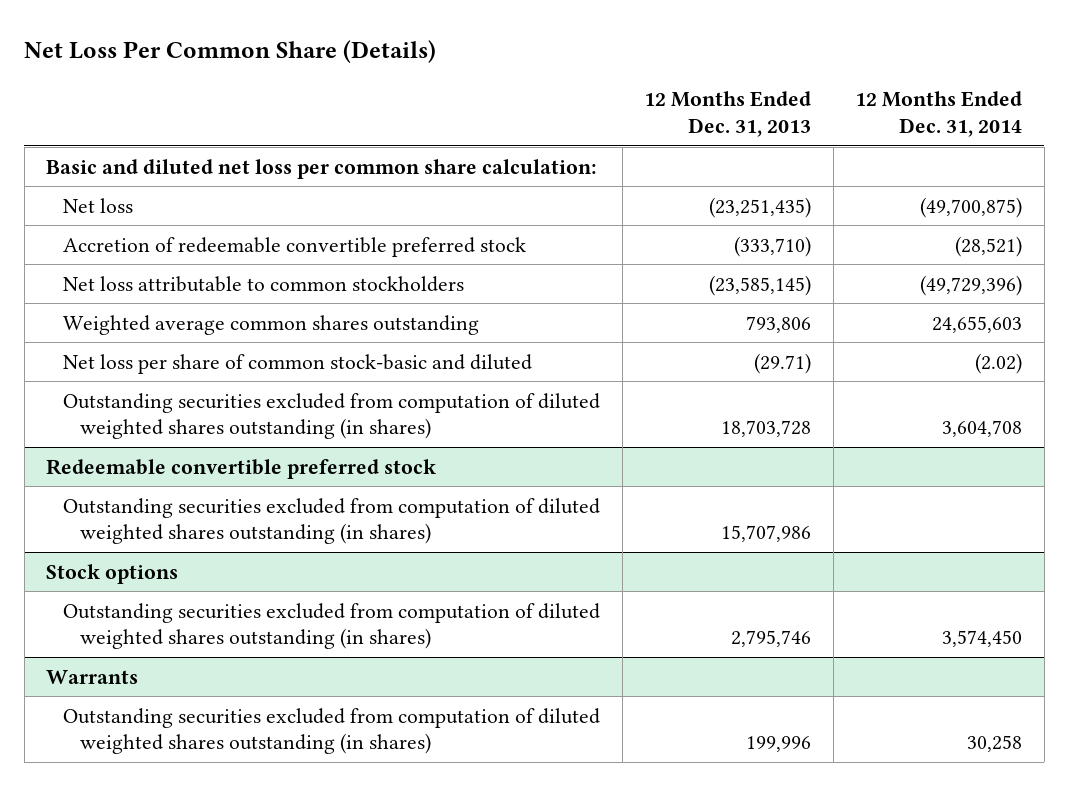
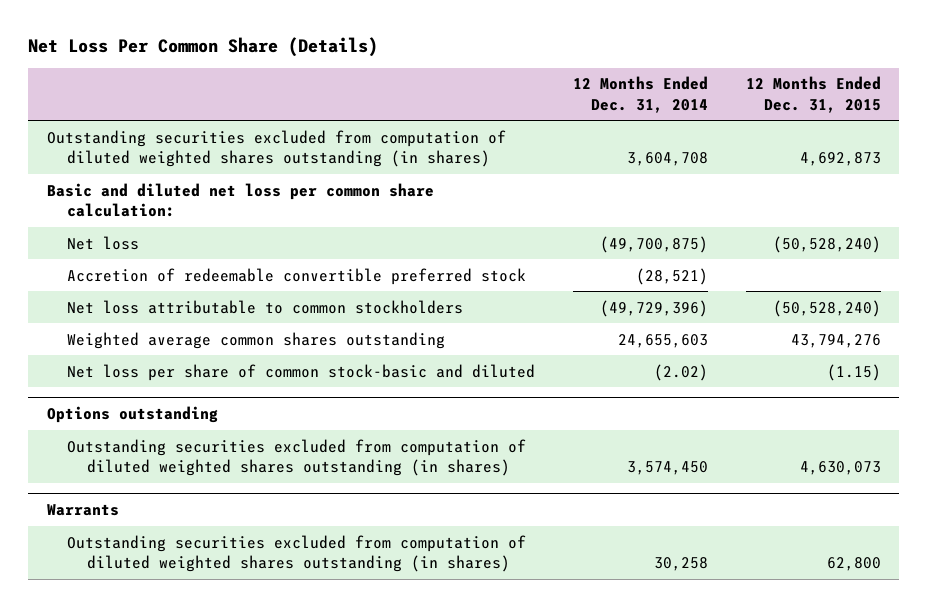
[644,91,812,137] 12 Months Ended Dec. 31, 2013 -> none
none -> [745,76,881,113] 12 Months Ended Dec. 31, 2015
[63,392,601,440] Outstanding securities excluded from computation of diluted weighted shares outstanding (in shares) -> [46,129,506,167] Outstanding securities excluded from computation of diluted weighted shares outstanding (in shares)
[46,458,437,479] Redeemable convertible preferred stock -> none
[63,497,601,545] Outstanding securities excluded from computation of diluted weighted shares outstanding (in shares) -> none
[46,563,179,584] Stock options -> [46,405,218,423] Options outstanding

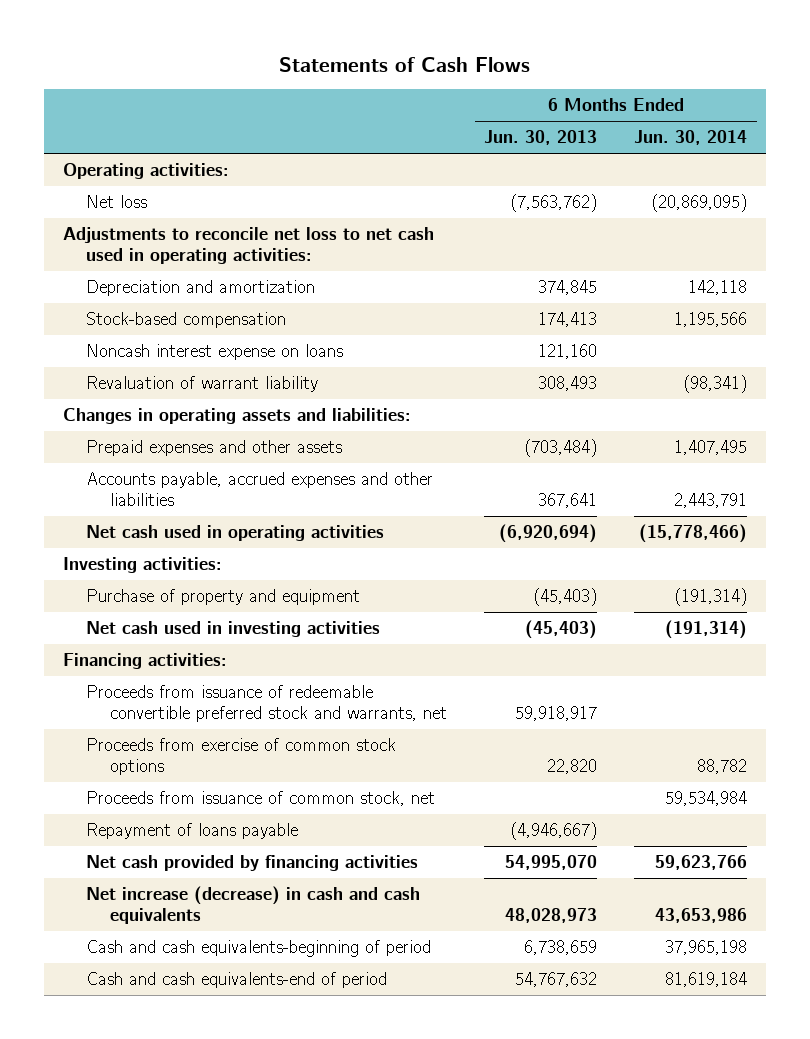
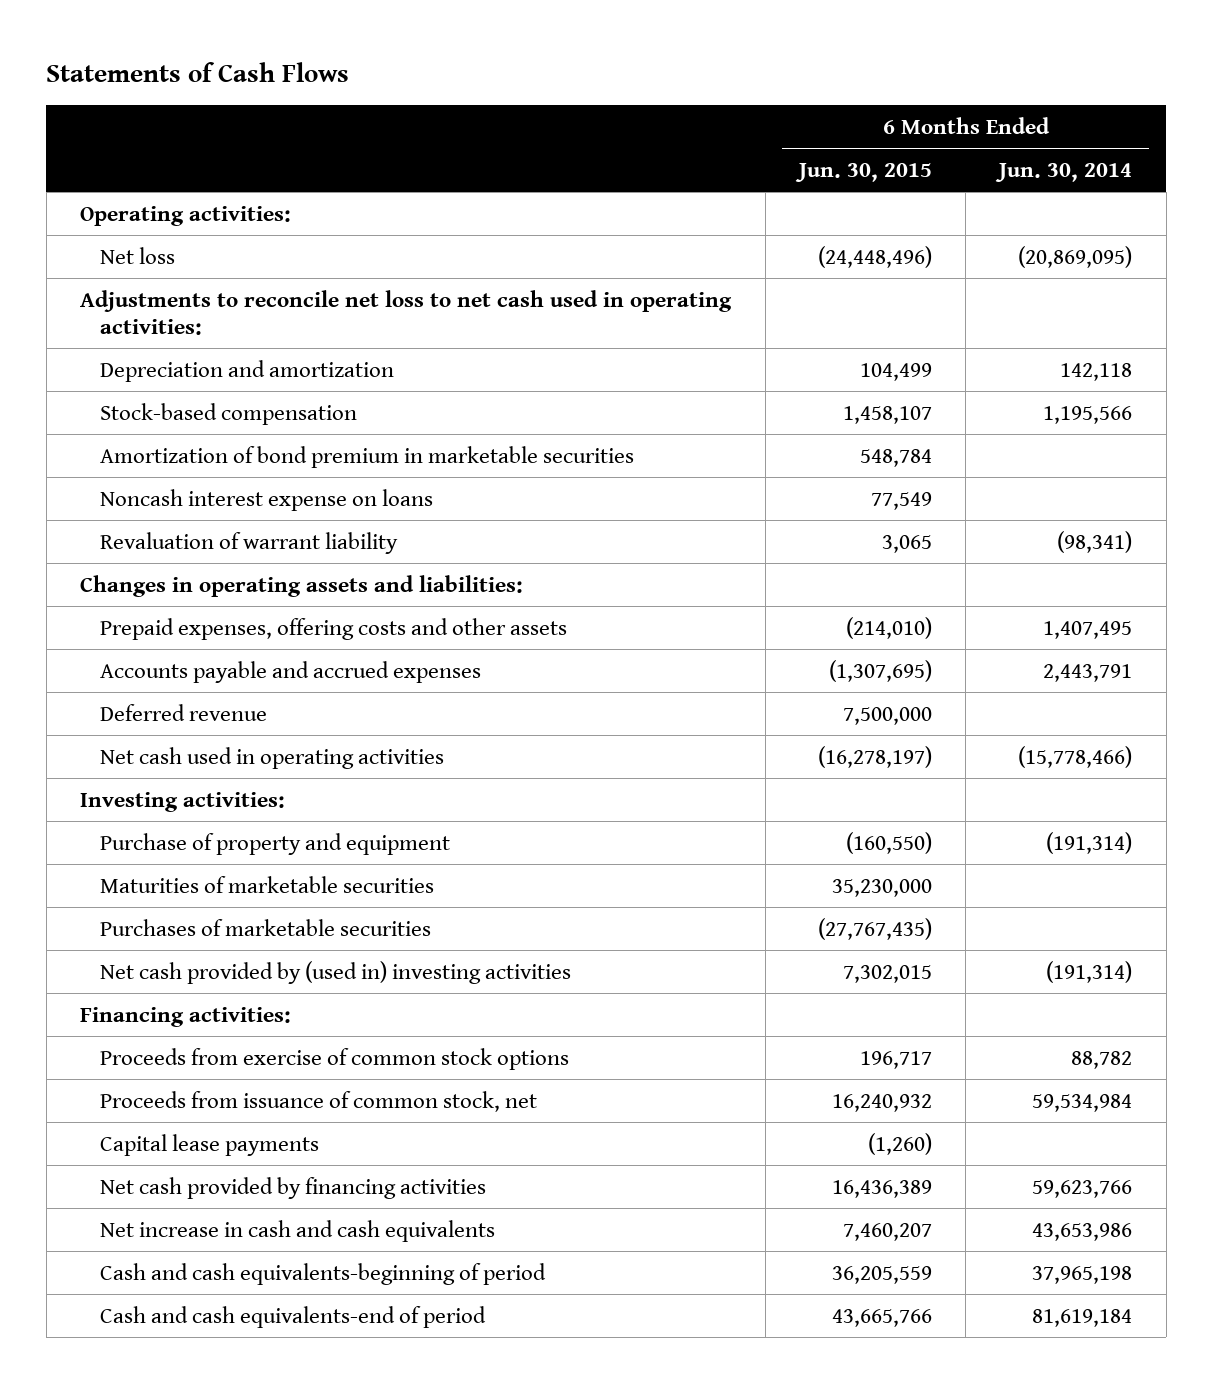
[483,130,597,146] Jun. 30, 2013 -> none
none -> [794,162,932,182] Jun. 30, 2015
none -> [100,445,635,468] Amortization of bond premium in marketable securities
[86,440,343,457] Prepaid expenses and other assets -> [100,617,568,640] Prepaid expenses, offering costs and other assets
[86,472,434,506] Accounts payable, accrued expenses and other liabilities -> [100,660,482,683] Accounts payable and accrued expenses
none -> [100,703,268,721] Deferred revenue
none -> [100,875,435,893] Maturities of marketable securities
none -> [100,918,432,936] Purchases of marketable securities
[86,621,381,638] Net cash used in investing activities -> [100,960,572,984] Net cash provided by (used in) investing activities
[86,685,447,722] Proceeds from issuance of redeemable convertible preferred stock and warrants, net -> none
[86,823,299,840] Repayment of loans payable -> none
none -> [100,1133,320,1156] Capital lease payments
[86,886,421,924] Net increase (decrease) in cash and cash equivalents -> [100,1219,496,1242] Net increase in cash and cash equivalents

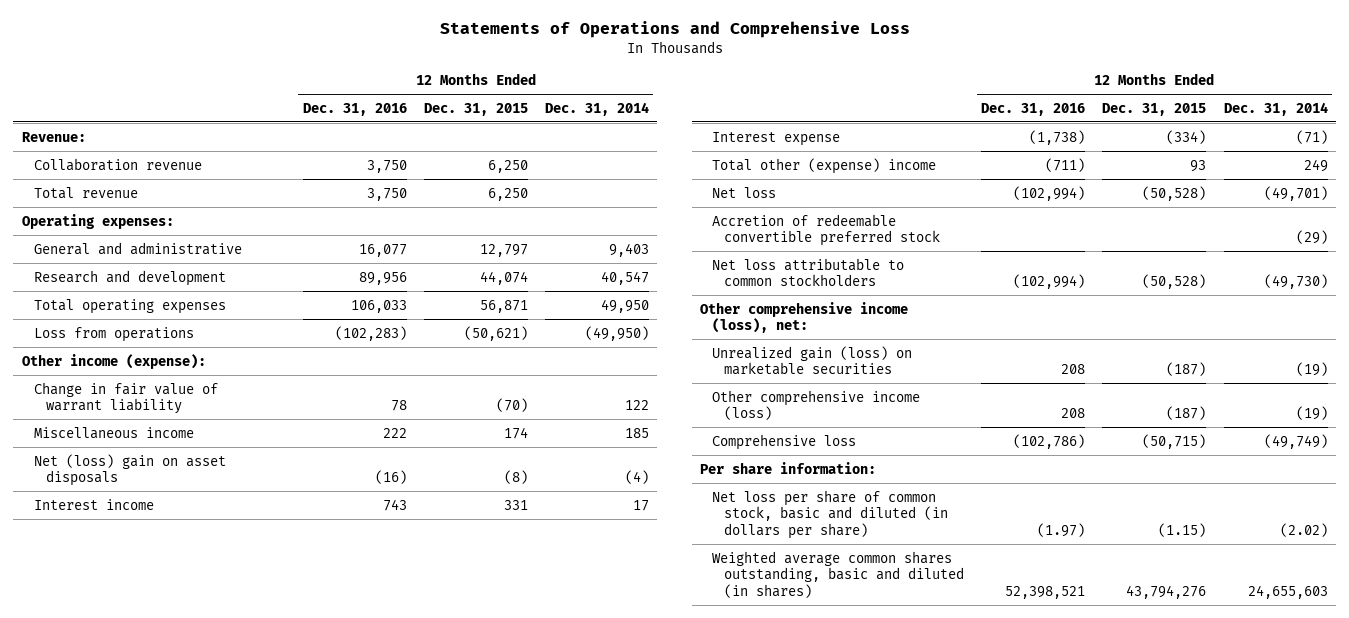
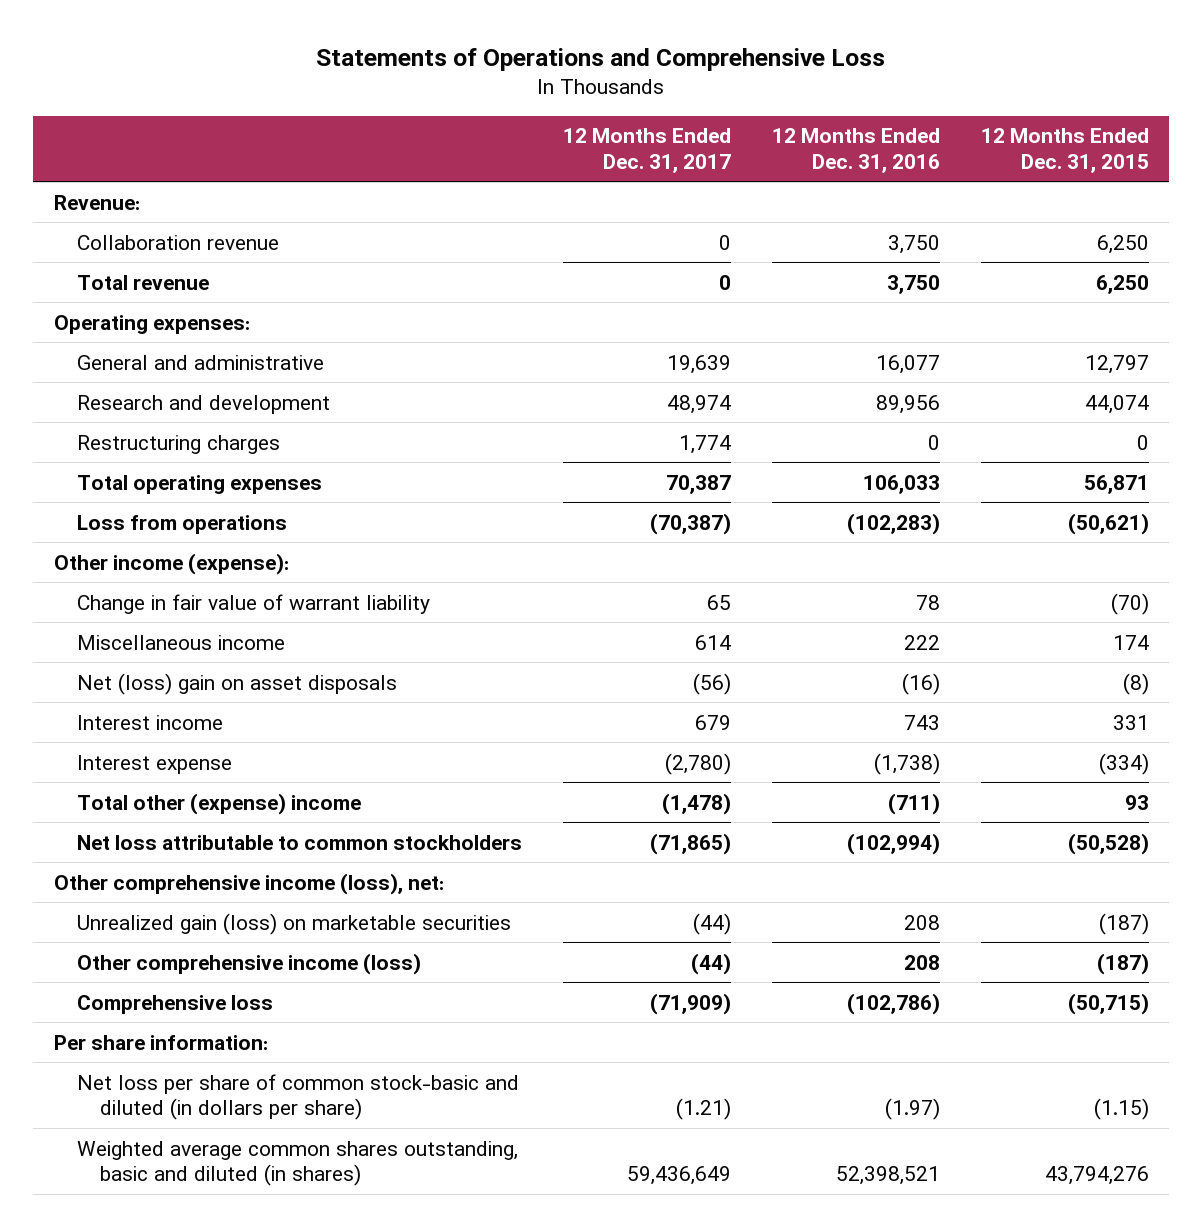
[544,101,649,116] Dec. 31, 2014 -> none
none -> [562,128,731,173] 12 Months Ended Dec. 31, 2017
none -> [76,434,280,454] Restructuring charges
[712,186,777,198] Net loss -> none
[712,213,941,247] Accretion of redeemable convertible preferred stock -> none
[712,489,949,540] Net loss per share of common stock, basic and diluted (in dollars per share) -> [76,1073,519,1120] Net loss per share of common stock-basic and diluted (in dollars per share)

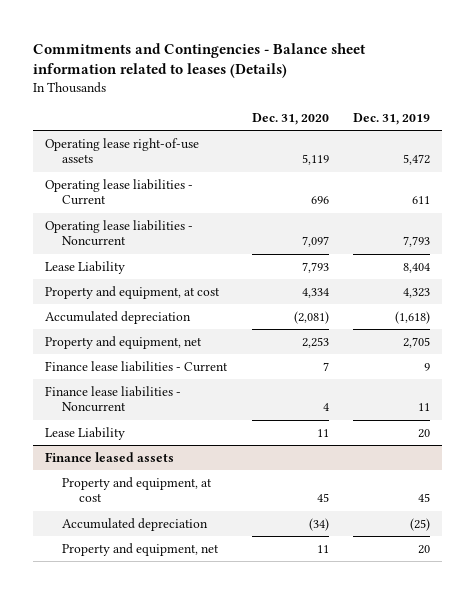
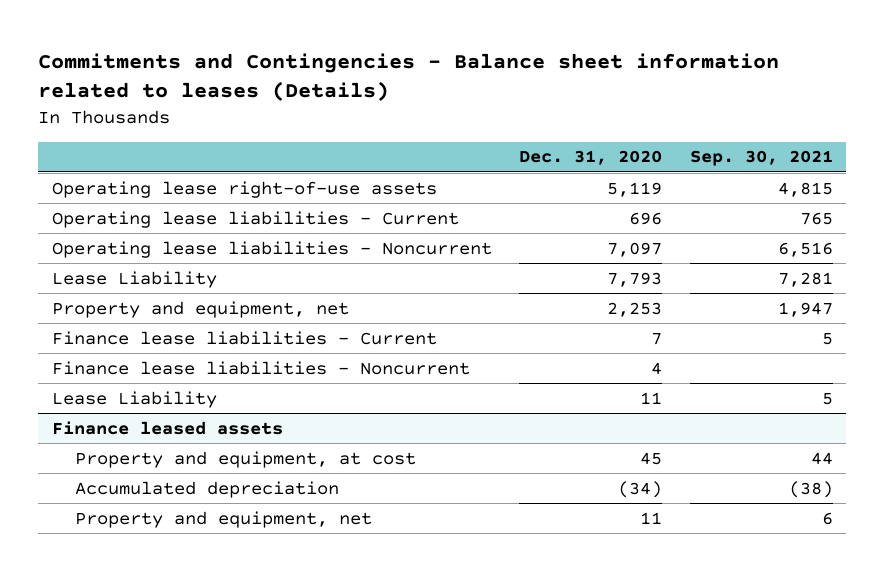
[353,113,431,126] Dec. 31, 2019 -> none
none -> [689,150,833,167] Sep. 30, 2021
[45,285,221,299] Property and equipment, at cost -> none
[45,310,192,324] Accumulated depreciation -> none

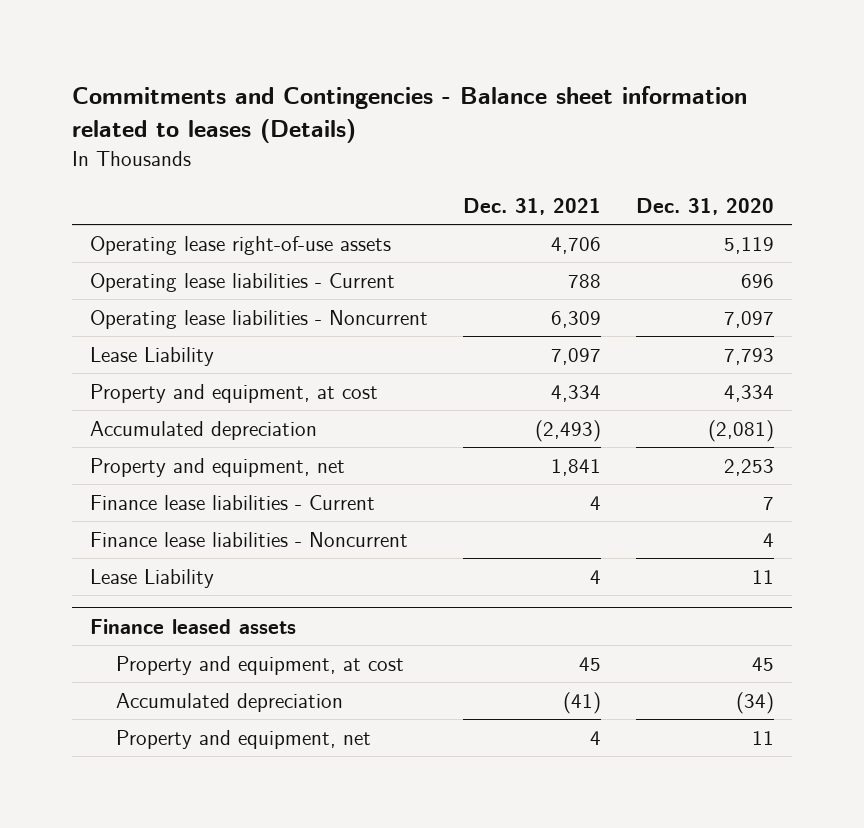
[689,150,833,167] Sep. 30, 2021 -> none
none -> [462,197,601,215] Dec. 31, 2021
none -> [89,384,378,404] Property and equipment, at cost
none -> [89,421,317,441] Accumulated depreciation

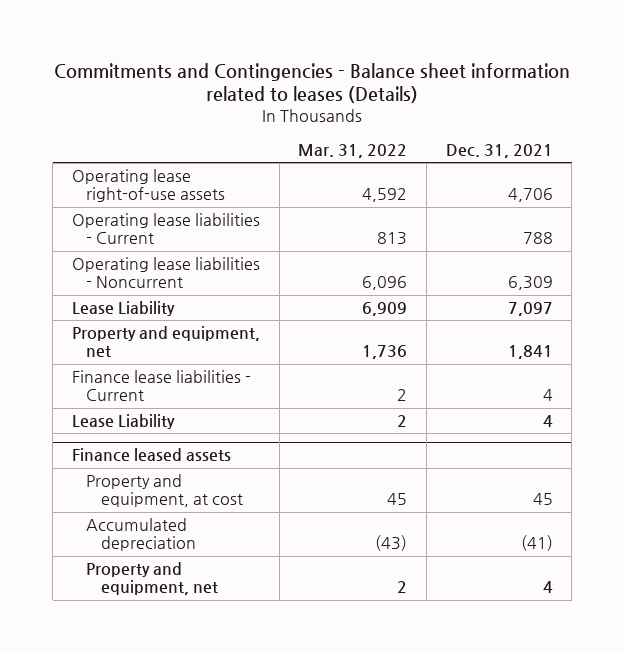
[636,197,775,215] Dec. 31, 2020 -> none
none -> [298,143,408,158] Mar. 31, 2022
[89,384,378,404] Property and equipment, at cost -> none
[89,421,317,441] Accumulated depreciation -> none
[89,532,408,548] Finance lease liabilities - Noncurrent -> none

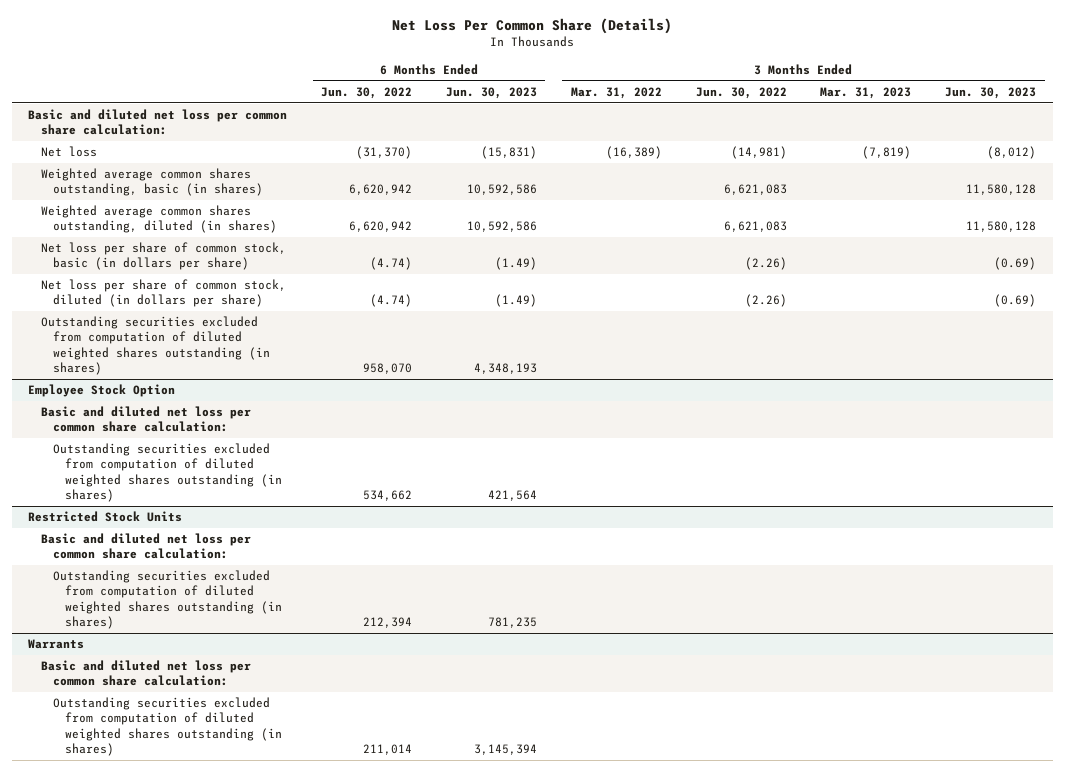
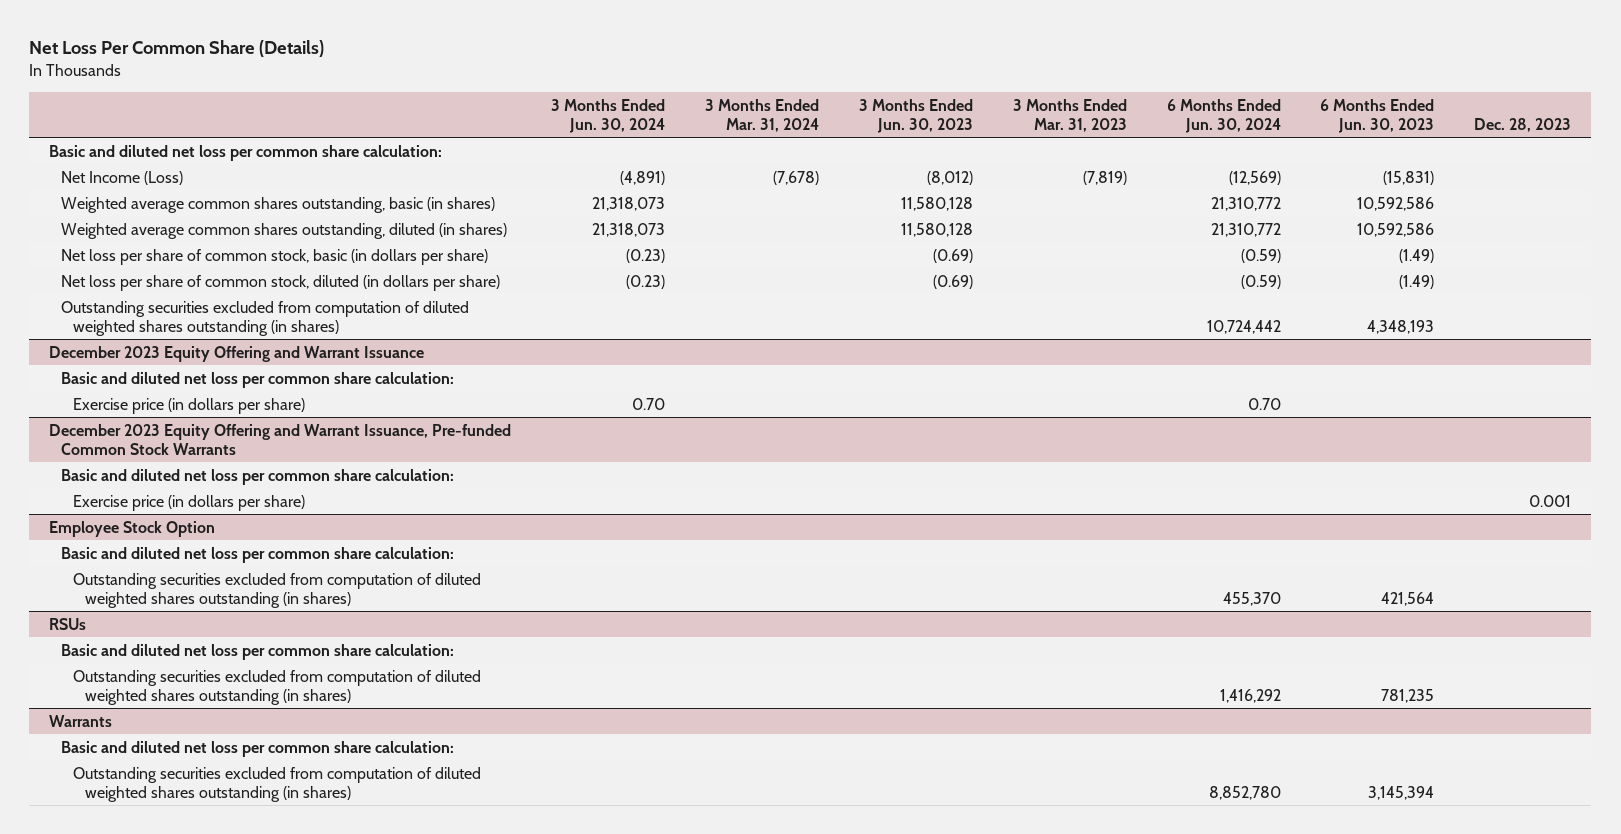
[321,86,413,99] Jun. 30, 2022 -> none
[570,86,662,99] Mar. 31, 2022 -> none
[695,86,787,99] Jun. 30, 2022 -> none
none -> [551,98,666,134] 3 Months Ended Jun. 30, 2024
none -> [705,98,820,133] 3 Months Ended Mar. 31, 2024
none -> [1166,98,1281,134] 6 Months Ended Jun. 30, 2024
none -> [1474,118,1572,133] Dec. 28, 2023
[40,146,97,158] Net loss -> [61,170,184,185] Net Income (Loss)
none -> [49,345,425,362] December 2023 Equity Offering and Warrant Issuance
none -> [61,371,455,388] Basic and diluted net loss per common share calculation:
none -> [73,397,306,414] Exercise price (in dollars per share)
none -> [49,423,512,455] December 2023 Equity Offering and Warrant Issuance, Pre-funded Common Stock Warrants
none -> [61,468,455,485] Basic and diluted net loss per common share calculation:
none -> [73,494,306,511] Exercise price (in dollars per share)
[28,511,183,523] Restricted Stock Units -> [49,617,87,630] RSUs

